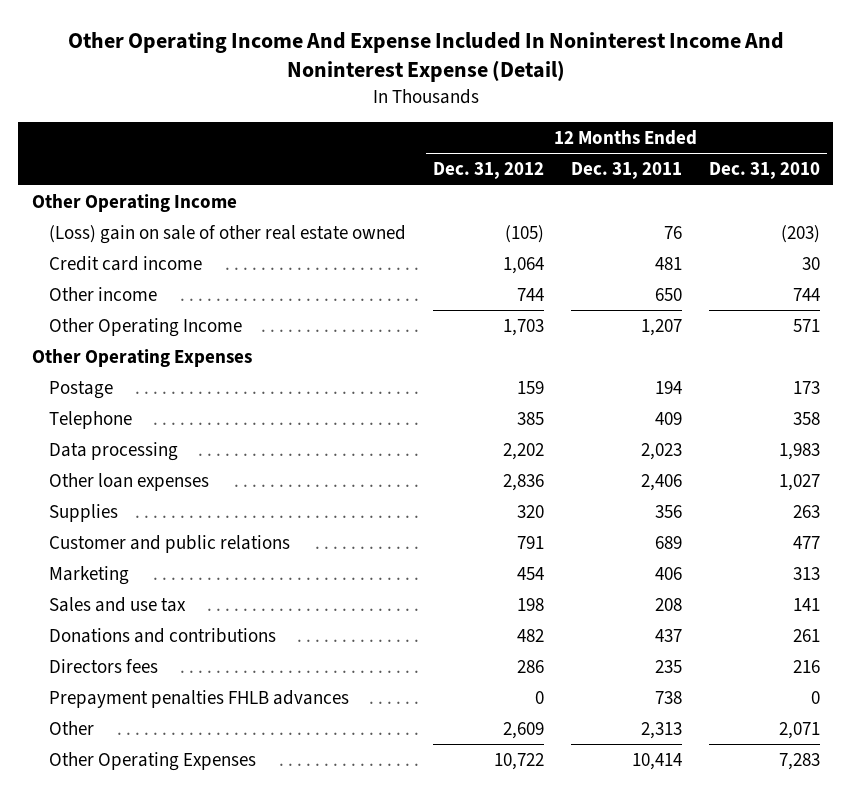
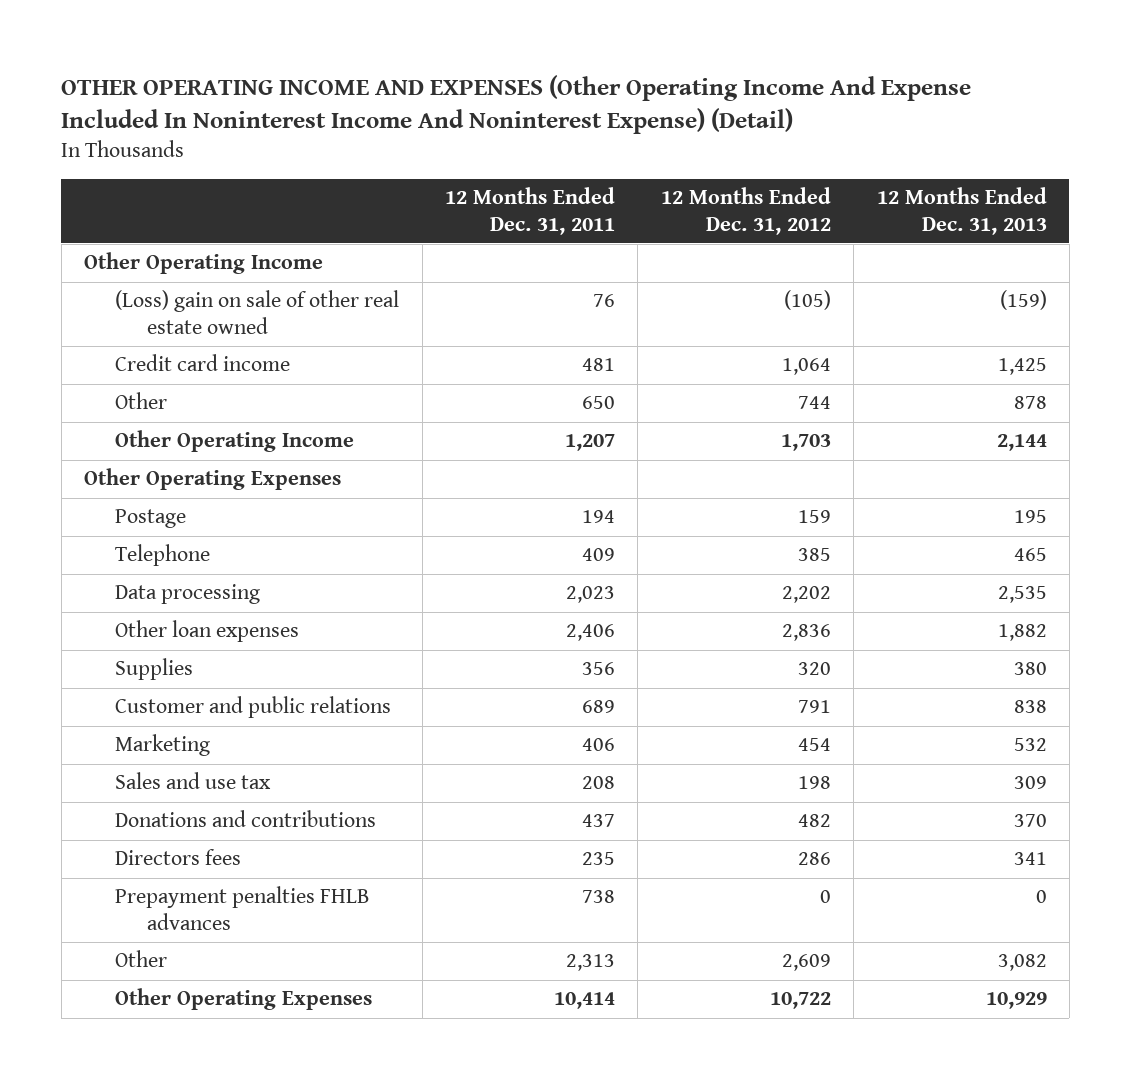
[67,31,784,83] Other Operating Income And Expense Included In Noninterest Income And Noninterest Expense (Detail) -> [61,74,972,135] OTHER OPERATING INCOME AND EXPENSES (Other Operating Income And Expense Included In Noninterest Income And Noninterest Expense) (Detail)
[708,162,820,180] Dec. 31, 2010 -> none
none -> [876,187,1047,235] 12 Months Ended Dec. 31, 2013
[48,286,157,301] Other income -> [115,392,168,410] Other

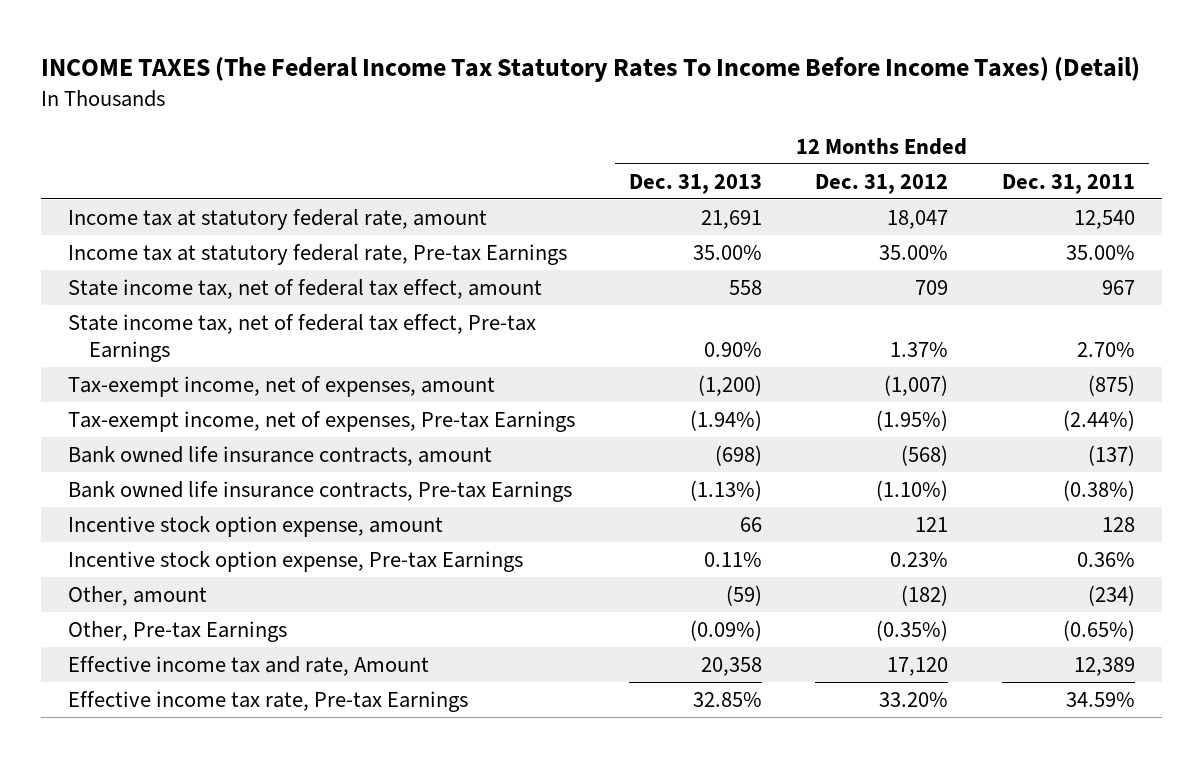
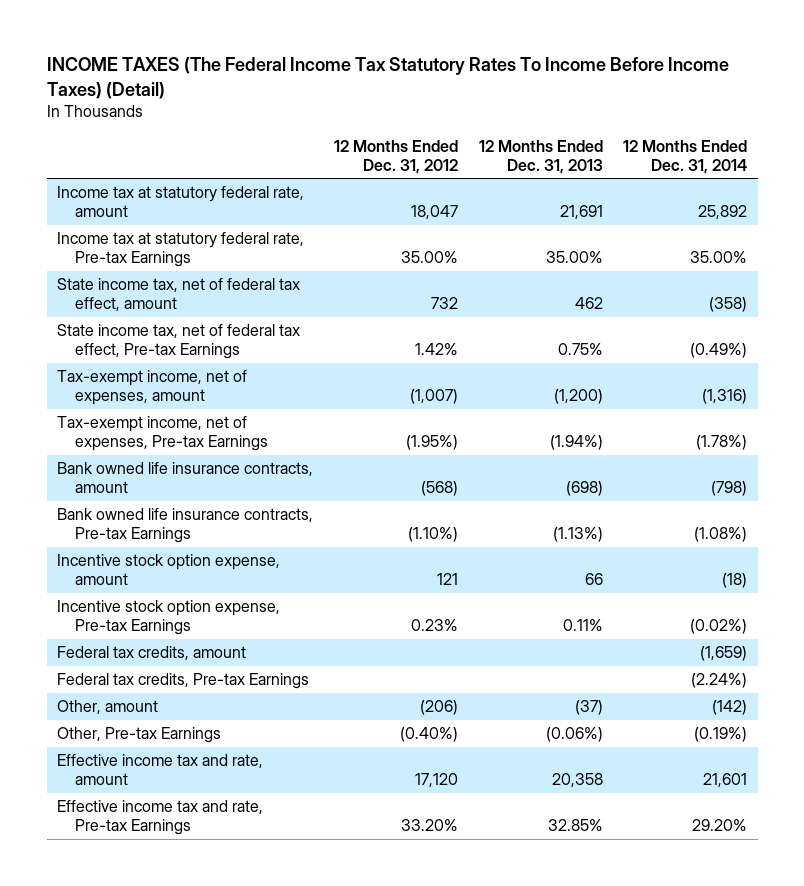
[1002,173,1136,194] Dec. 31, 2011 -> none
none -> [623,139,748,174] 12 Months Ended Dec. 31, 2014
[728,279,762,295] 558 -> [574,297,603,310] 462
[915,279,949,295] 709 -> [430,297,458,310] 732
[703,341,762,357] 0.90% -> [557,343,603,356] 0.75%
[890,341,949,357] 1.37% -> [414,343,458,356] 1.42%
none -> [56,646,246,661] Federal tax credits, amount
none -> [56,673,309,690] Federal tax credits, Pre-tax Earnings
[725,584,762,606] (59) -> [574,700,603,716] (37)
[901,584,949,606] (182) -> [419,700,458,716] (206)
[689,619,762,641] (0.09%) -> [545,727,603,743] (0.06%)
[876,619,949,641] (0.35%) -> [399,727,458,743] (0.40%)
[67,655,429,676] Effective income tax and rate, Amount -> [56,754,263,786] Effective income tax and rate, amount
[67,690,468,712] Effective income tax rate, Pre-tax Earnings -> [56,800,263,836] Effective income tax and rate, Pre-tax Earnings

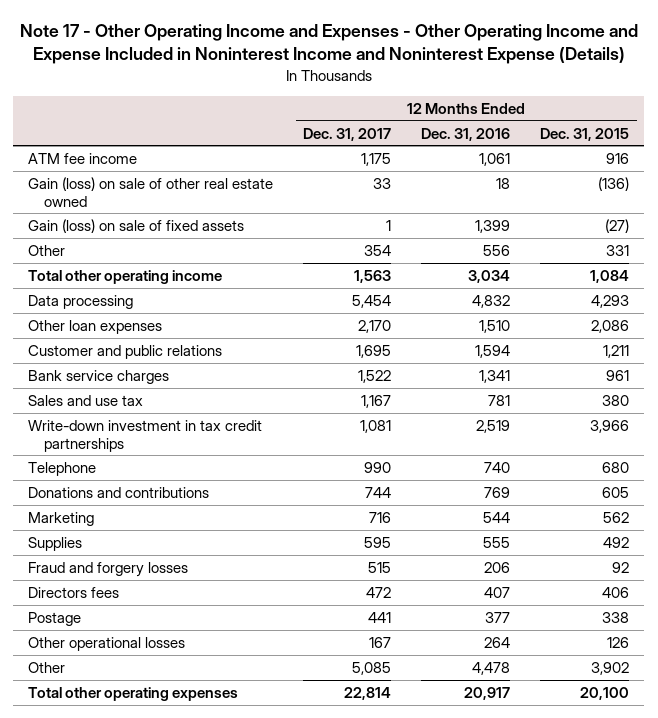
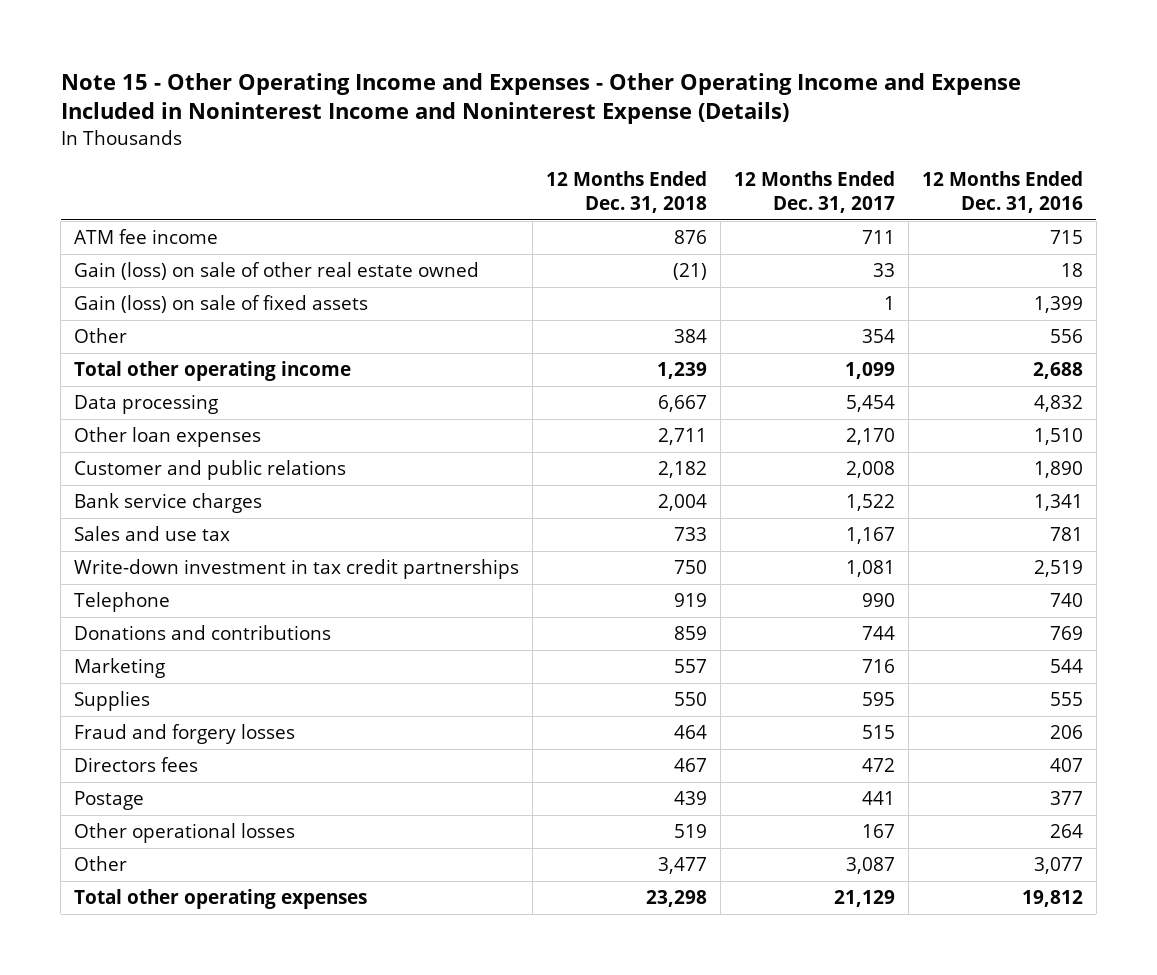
[19,23,638,65] Note 17 - Other Operating Income and Expenses - Other Operating Income and Expense Included in Noninterest Income and Noninterest Expense (Details) -> [60,72,1021,125] Note 15 - Other Operating Income and Expenses - Other Operating Income and Expense Included in Noninterest Income and Noninterest Expense (Details)
[540,127,630,141] Dec. 31, 2015 -> none
none -> [545,171,707,214] 12 Months Ended Dec. 31, 2018
[361,152,392,166] 1,175 -> [861,230,895,245] 711
[479,152,511,166] 1,061 -> [1049,230,1083,245] 715
[354,269,392,283] 1,563 -> [844,362,895,380] 1,099
[468,269,511,283] 3,034 -> [1032,362,1083,380] 2,688
[356,344,392,358] 1,695 -> [845,461,895,479] 2,008
[475,344,511,358] 1,594 -> [1033,461,1083,479] 1,890
[352,661,392,675] 5,085 -> [845,857,895,875] 3,087
[472,661,511,675] 4,478 -> [1033,857,1083,875] 3,077
[344,686,392,700] 22,814 -> [833,890,895,908] 21,129
[464,686,511,700] 20,917 -> [1021,890,1083,908] 19,812

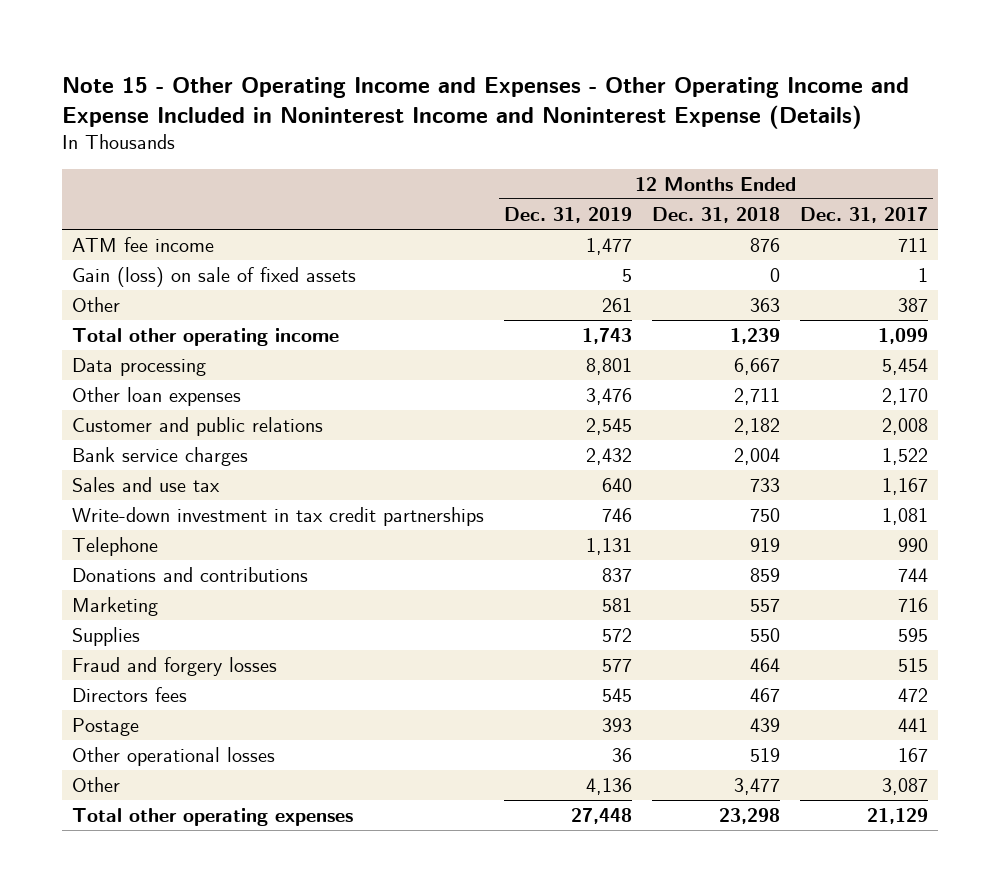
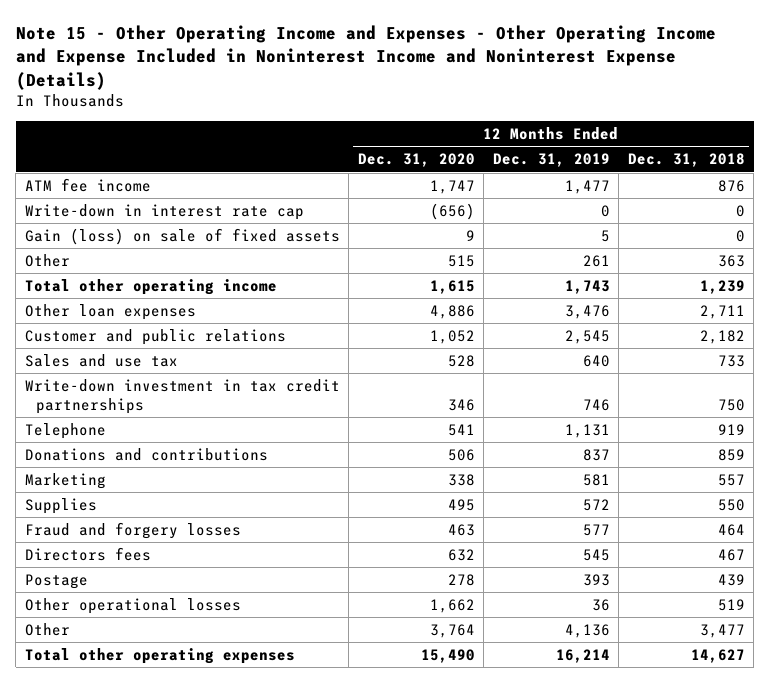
[800,206,929,223] Dec. 31, 2017 -> none
none -> [357,153,475,168] Dec. 31, 2020
none -> [24,203,304,220] Write-down in interest rate cap
[72,358,207,377] Data processing -> none
[72,447,249,467] Bank service charges -> none
[571,808,633,825] 27,448 -> [555,648,610,663] 16,214
[719,808,781,825] 23,298 -> [690,648,745,663] 14,627

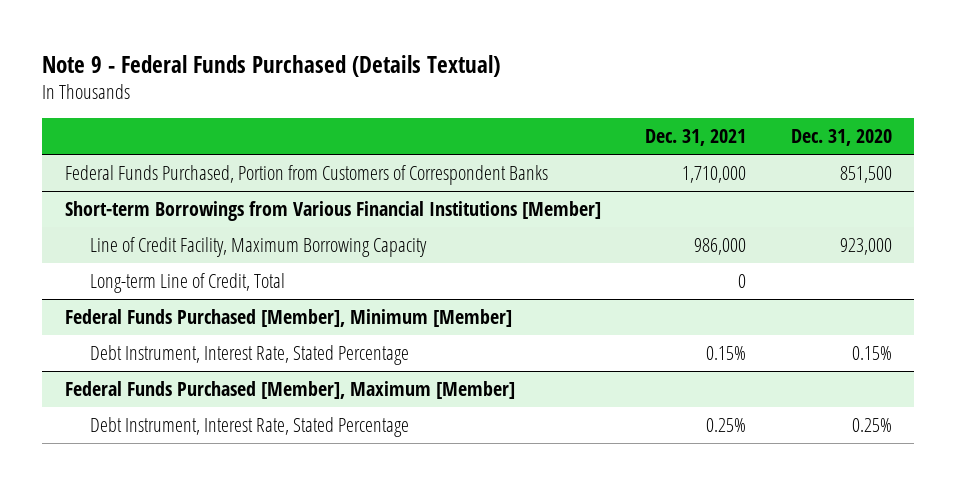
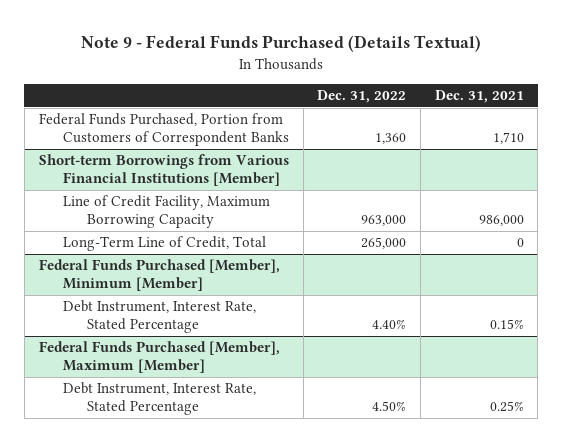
[791,129,893,147] Dec. 31, 2020 -> none
none -> [317,90,407,104] Dec. 31, 2022
[682,165,747,183] 1,710,000 -> [492,132,524,145] 1,710
[89,272,285,293] Long-term Line of Credit, Total -> [63,236,267,252] Long-Term Line of Credit, Total

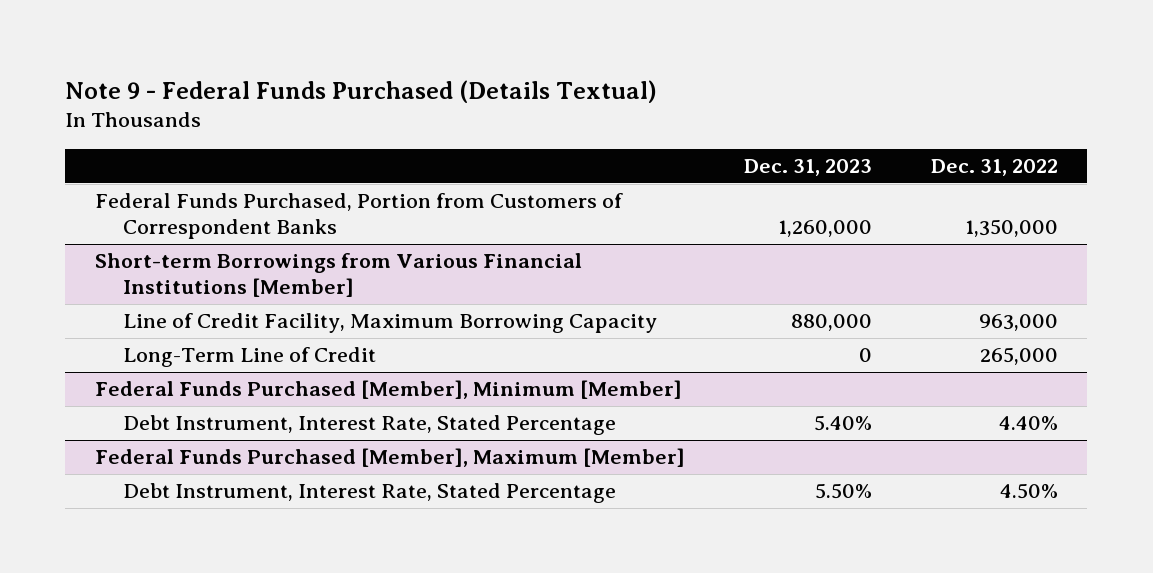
[434,90,524,104] Dec. 31, 2021 -> none
none -> [743,159,872,177] Dec. 31, 2023
[375,133,407,145] 1,360 -> [964,218,1058,237] 1,350,000
[63,236,267,252] Long-Term Line of Credit, Total -> [122,347,376,368] Long-Term Line of Credit

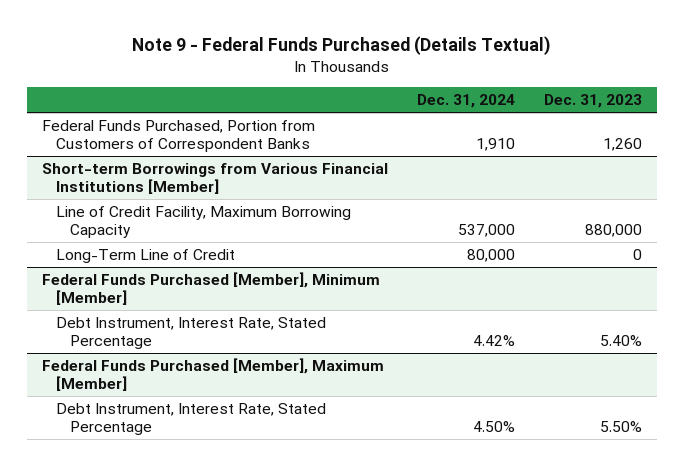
[930,159,1058,177] Dec. 31, 2022 -> none
none -> [417,93,516,108] Dec. 31, 2024
[777,219,872,237] 1,260,000 -> [603,137,643,151] 1,260

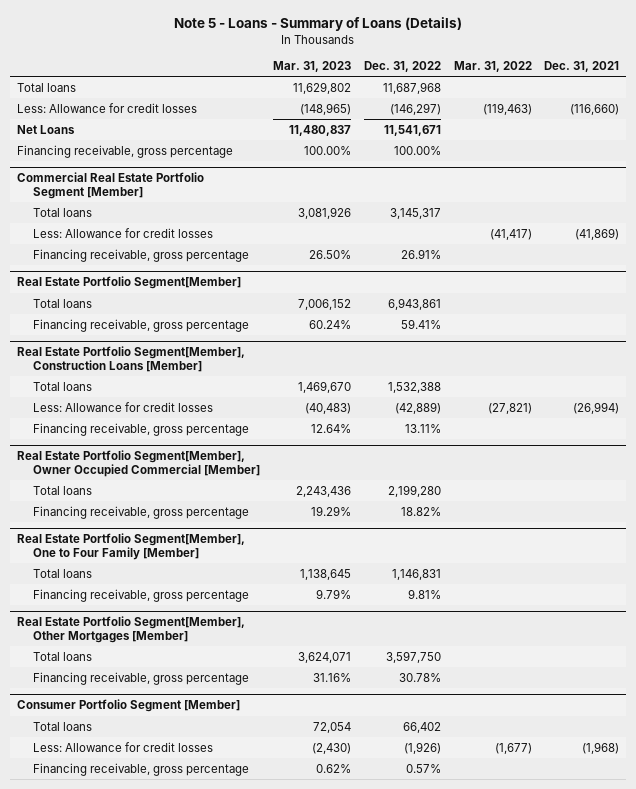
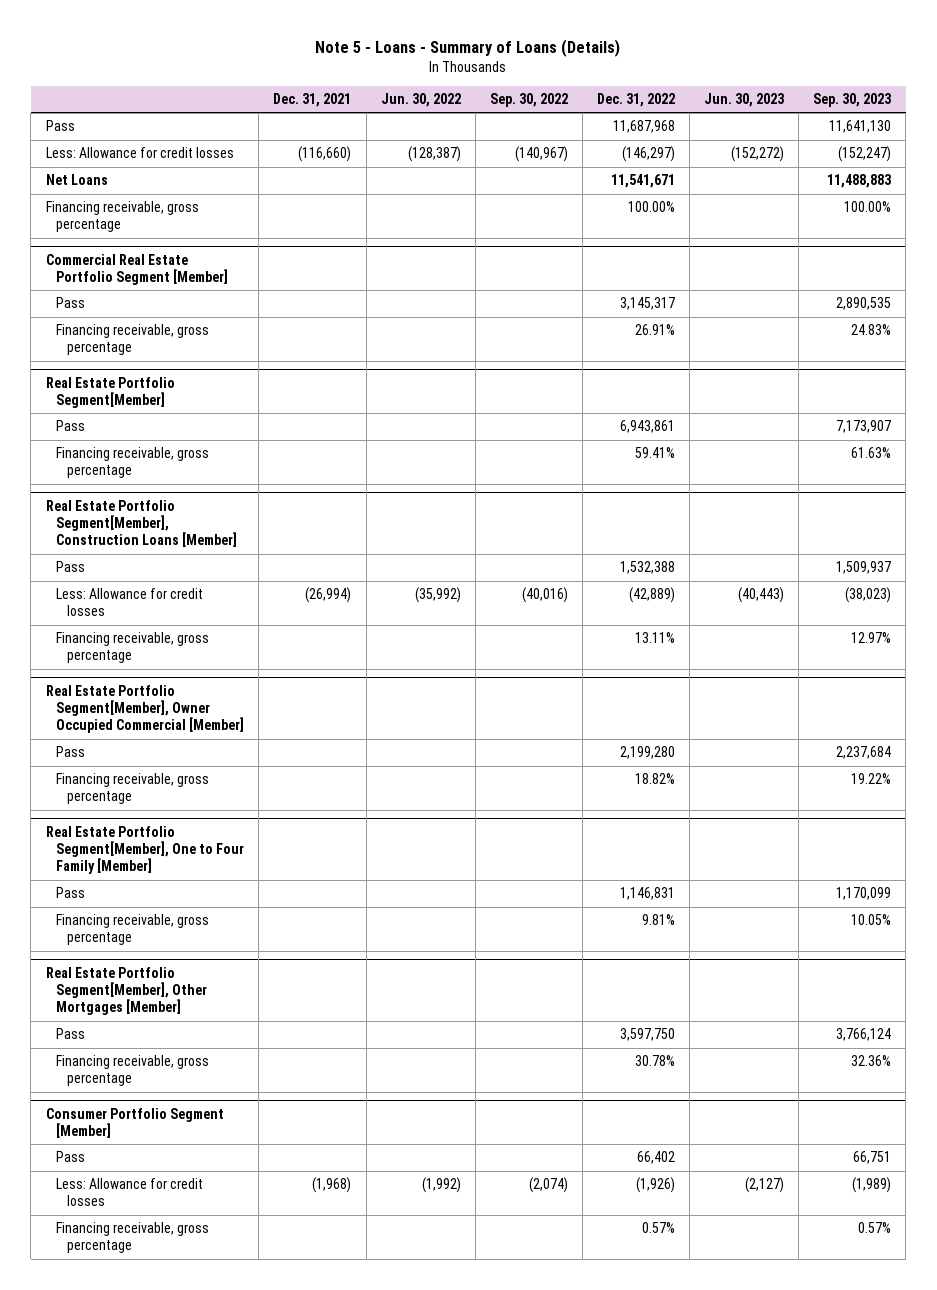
[272,61,351,73] Mar. 31, 2023 -> none
[453,61,532,73] Mar. 31, 2022 -> none
none -> [380,92,461,107] Jun. 30, 2022
none -> [489,92,568,107] Sep. 30, 2022
none -> [704,92,785,107] Jun. 30, 2023
none -> [813,92,892,107] Sep. 30, 2023
[16,82,76,92] Total loans -> [45,120,75,132] Pass
[33,227,214,238] Less: Allowance for credit losses -> none
[33,207,93,217] Total loans -> [56,297,86,309] Pass
[33,298,93,308] Total loans -> [56,420,86,432] Pass
[33,381,93,391] Total loans -> [56,561,86,573] Pass
[33,485,93,495] Total loans -> [56,746,86,758] Pass
[33,568,93,578] Total loans -> [56,887,86,899] Pass
[33,651,93,661] Total loans -> [56,1028,86,1040] Pass
[33,721,93,731] Total loans -> [56,1151,86,1163] Pass

